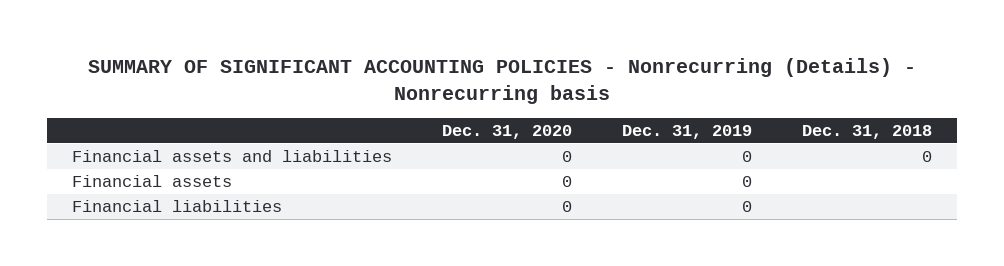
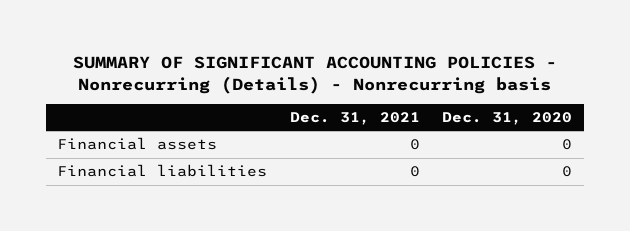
[621,124,752,139] Dec. 31, 2019 -> none
[801,124,932,139] Dec. 31, 2018 -> none
none -> [289,111,420,125] Dec. 31, 2021
[71,150,392,163] Financial assets and liabilities -> none

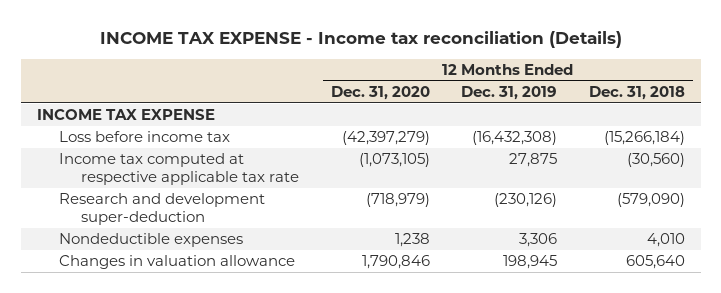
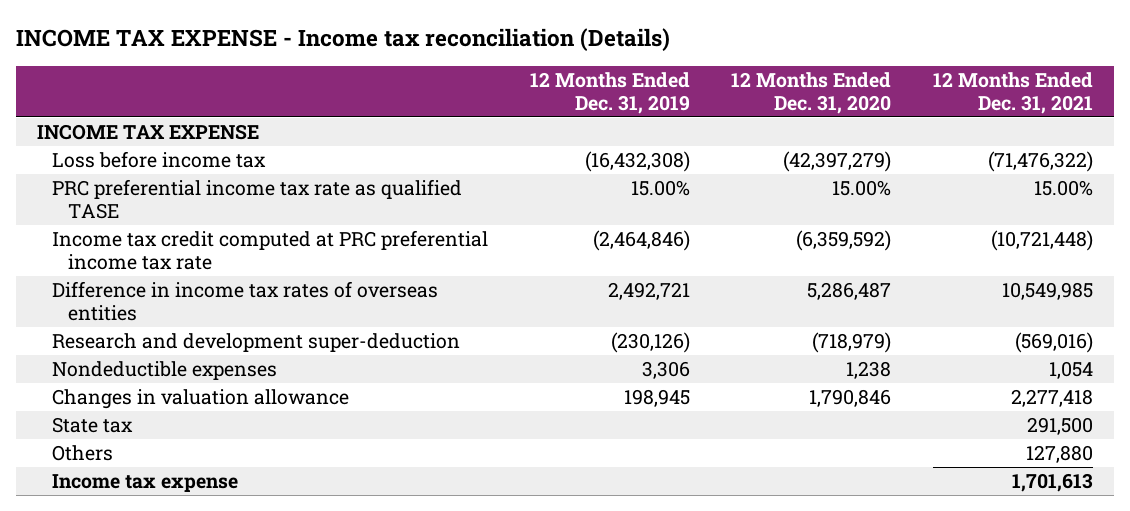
[588,85,685,100] Dec. 31, 2018 -> none
none -> [932,71,1093,114] 12 Months Ended Dec. 31, 2021
none -> [52,178,463,219] PRC preferential income tax rate as qualified TASE
[58,153,300,185] Income tax computed at respective applicable tax rate -> [52,229,489,270] Income tax credit computed at PRC preferential income tax rate
[358,153,430,168] (1,073,105) -> [796,229,892,251] (6,359,592)
[509,153,558,168] 27,875 -> [592,229,690,251] (2,464,846)
none -> [52,280,439,321] Difference in income tax rates of overseas entities
none -> [52,416,134,433] State tax
none -> [52,444,114,461] Others
none -> [52,473,239,492] Income tax expense

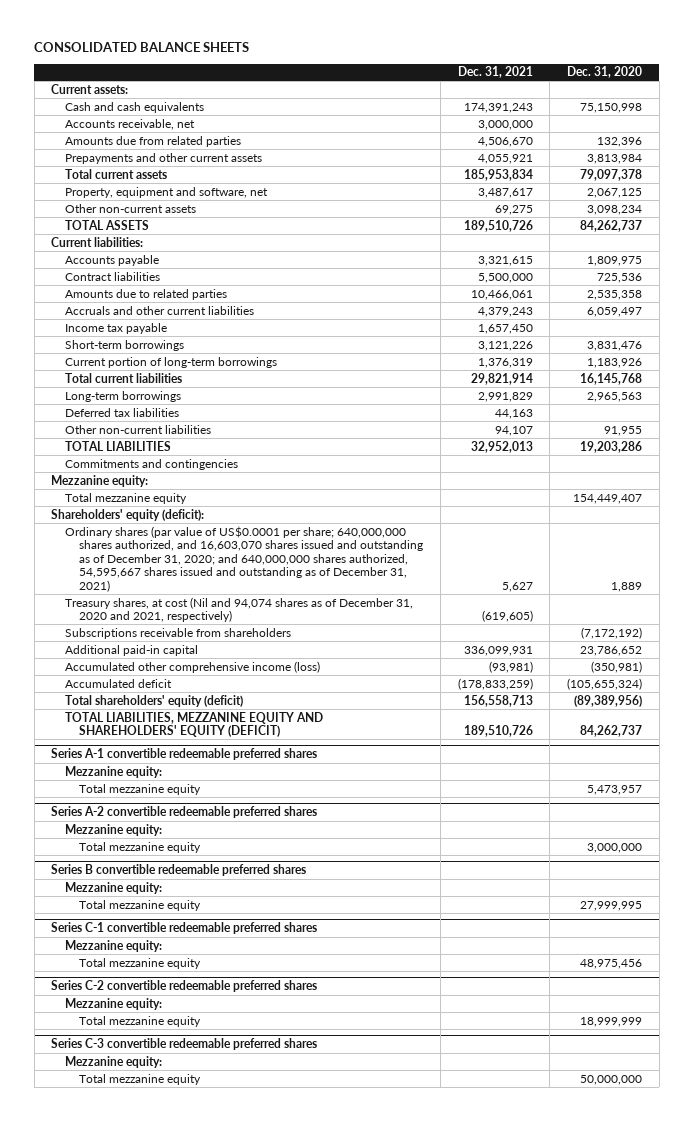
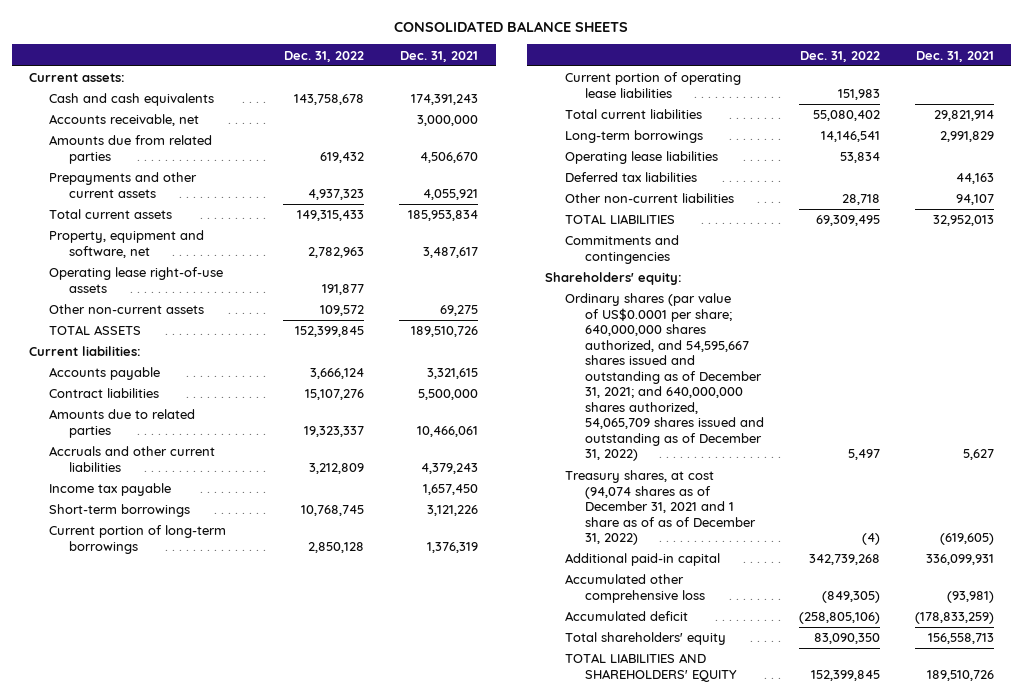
[567,66,643,79] Dec. 31, 2020 -> none
none -> [284,50,365,62] Dec. 31, 2022
none -> [49,267,224,293] Operating lease right-of-use assets
none -> [564,72,741,98] Current portion of operating lease liabilities
none -> [564,151,718,165] Operating lease liabilities
[51,474,149,487] Mezzanine equity: -> none
[65,492,188,504] Total mezzanine equity -> none
[65,627,292,639] Subscriptions receivable from shareholders -> none
[51,508,205,521] Shareholders' equity (deficit): -> [544,272,682,286] Shareholders' equity:
[65,525,424,592] Ordinary shares (par value of US$0.0001 per share; 640,000,000 shares authorized, and 16,603,070 shares issued and outstanding as of December 31, 2020; and 640,000,000 shares authorized, 54,595,667 shares issued and outstanding as of December 31, 2021) -> [564,293,764,462] Ordinary shares (par value of US$0.0001 per share; 640,000,000 shares authorized, and 54,595,667 shares issued and outstanding as of December 31, 2021; and 640,000,000 shares authorized, 54,065,709 shares issued and outstanding as of December 31, 2022)
[65,596,414,623] Treasury shares, at cost (Nil and 94,074 shares as of December 31, 2020 and 2021, respectively) -> [564,470,756,546] Treasury shares, at cost (94,074 shares as of December 31, 2021 and 1 share as of as of December 31, 2022)
[65,660,321,673] Accumulated other comprehensive income (loss) -> [564,574,705,603] Accumulated other comprehensive loss
[51,748,318,761] Series A-1 convertible redeemable preferred shares -> none
[65,765,163,778] Mezzanine equity: -> none
[79,783,202,795] Total mezzanine equity -> none
[51,806,318,819] Series A-2 convertible redeemable preferred shares -> none
[65,823,163,836] Mezzanine equity: -> none
[79,841,202,853] Total mezzanine equity -> none
[51,864,307,877] Series B convertible redeemable preferred shares -> none
[65,881,163,894] Mezzanine equity: -> none
[79,899,202,911] Total mezzanine equity -> none
[51,922,318,935] Series C-1 convertible redeemable preferred shares -> none
[65,939,163,952] Mezzanine equity: -> none
[79,957,202,969] Total mezzanine equity -> none
[51,980,318,993] Series C-2 convertible redeemable preferred shares -> none
[65,997,163,1010] Mezzanine equity: -> none
[79,1015,202,1027] Total mezzanine equity -> none
[51,1038,318,1051] Series C-3 convertible redeemable preferred shares -> none
[65,1055,163,1068] Mezzanine equity: -> none
[79,1073,202,1085] Total mezzanine equity -> none
[65,694,244,707] Total shareholders' equity (deficit) -> [564,632,726,646] Total shareholders' equity
[65,711,324,738] TOTAL LIABILITIES, MEZZANINE EQUITY AND SHAREHOLDERS' EQUITY (DEFICIT) -> [564,653,737,682] TOTAL LIABILITIES AND SHAREHOLDERS' EQUITY

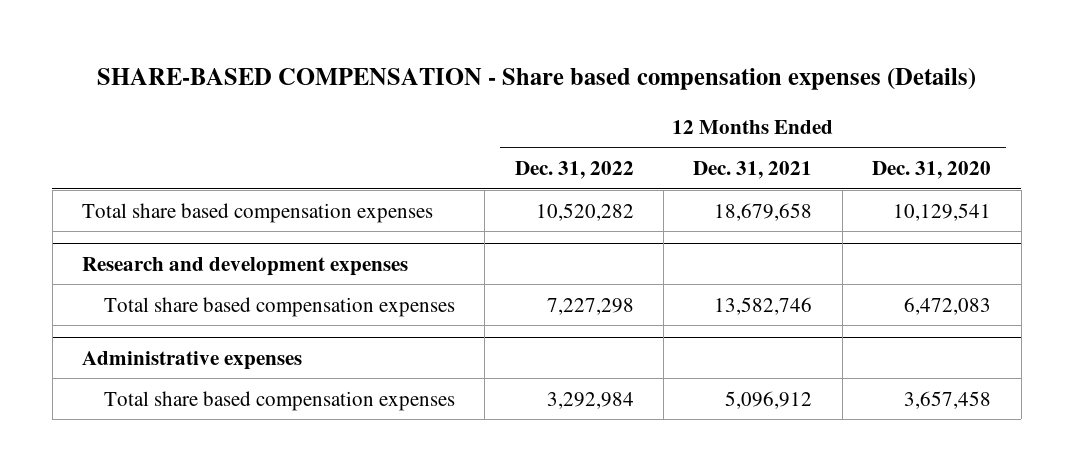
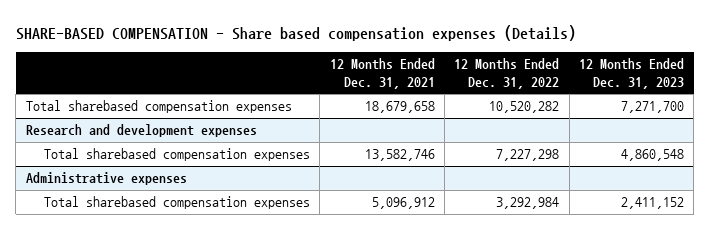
[872,161,992,180] Dec. 31, 2020 -> none
none -> [579,57,685,89] 12 Months Ended Dec. 31, 2023
[82,202,434,223] Total share based compensation expenses -> [25,100,292,114] Total sharebased compensation expenses
[103,296,455,317] Total share based compensation expenses -> [44,148,311,162] Total sharebased compensation expenses
[103,390,455,411] Total share based compensation expenses -> [44,196,311,210] Total sharebased compensation expenses

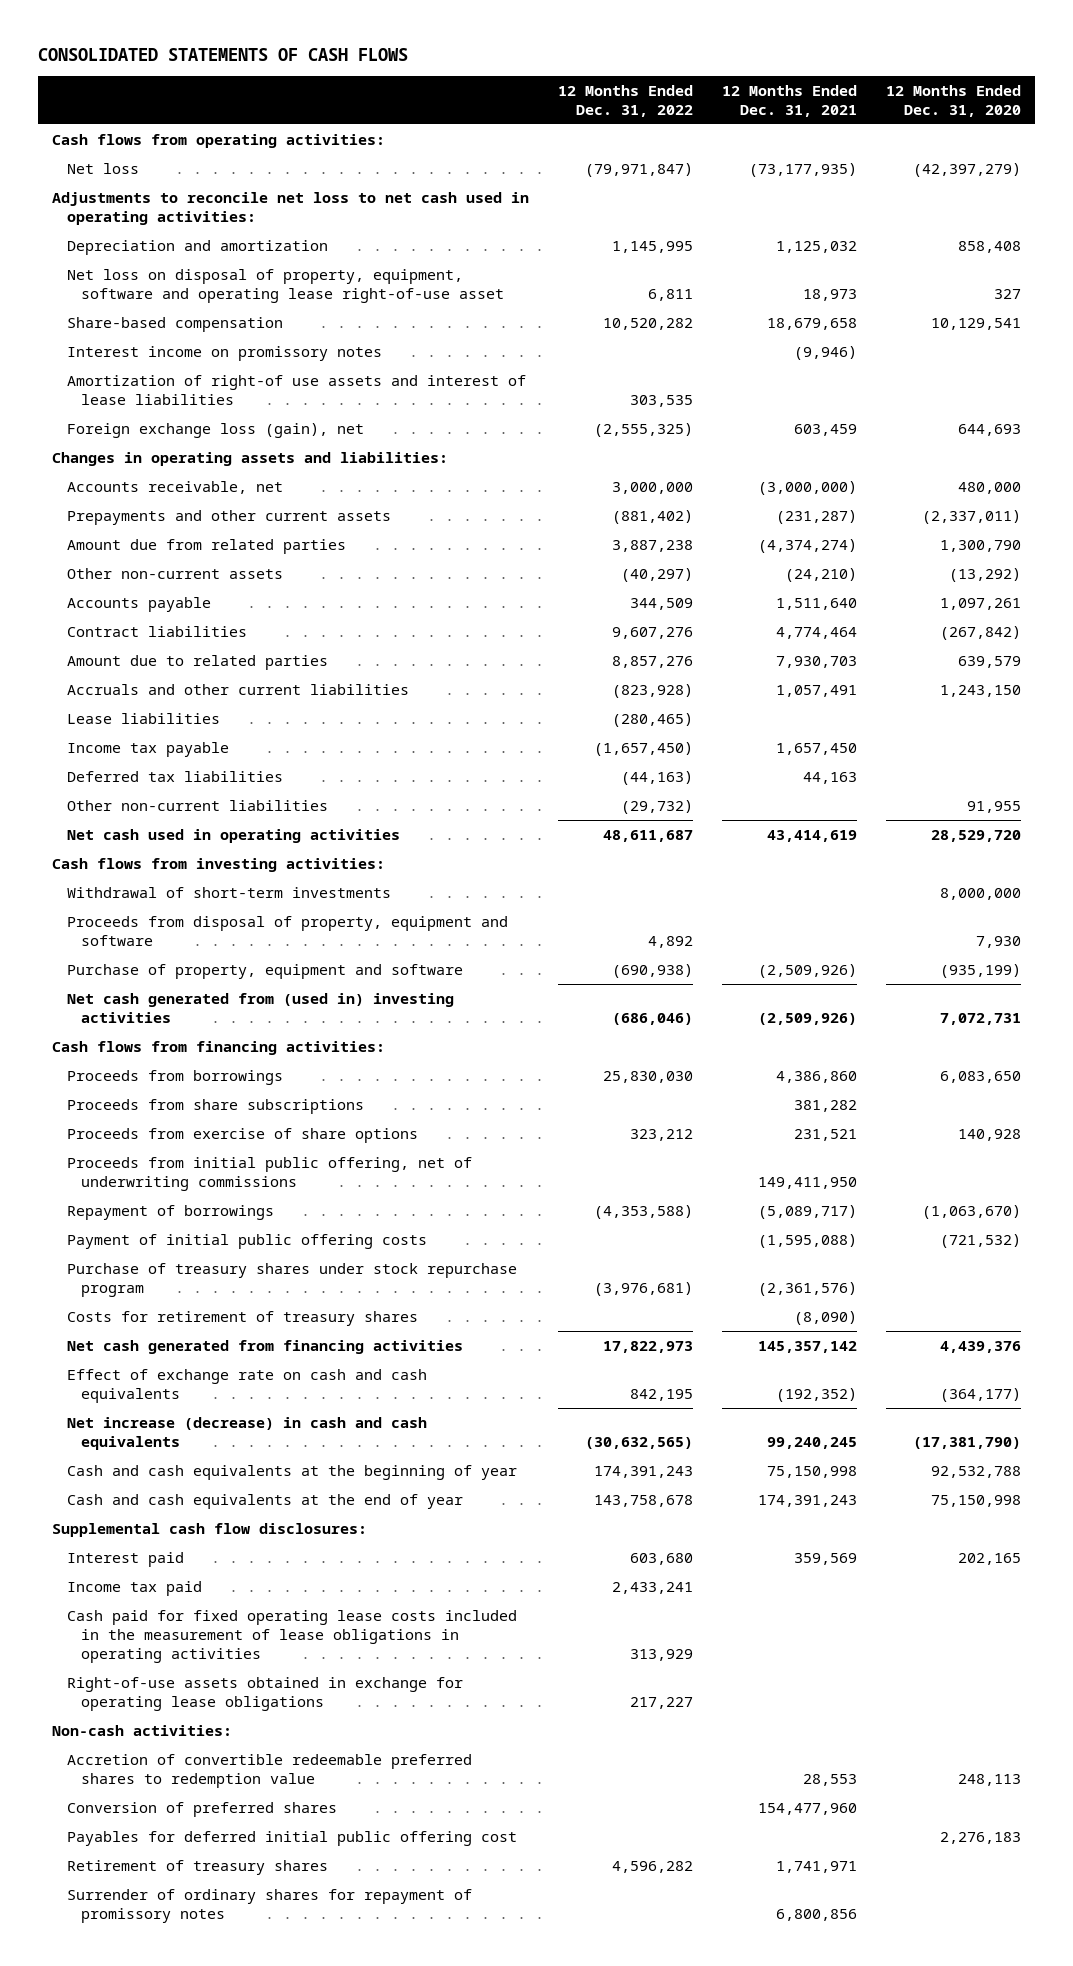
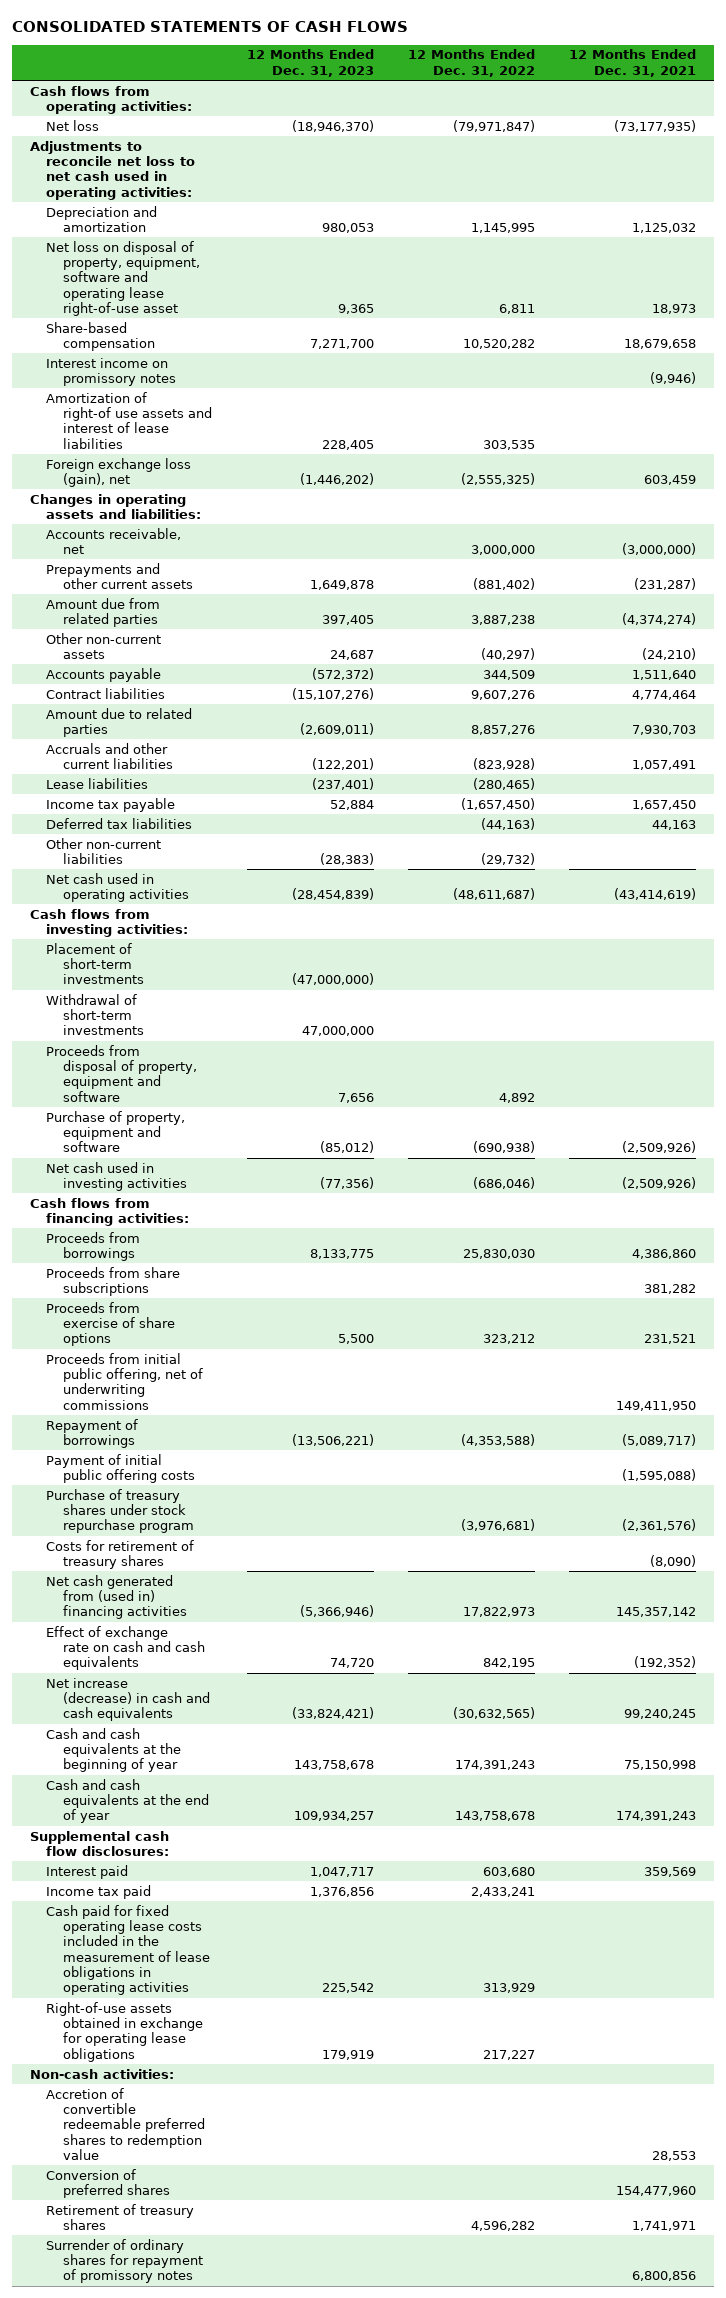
[885,84,1021,117] 12 Months Ended Dec. 31, 2020 -> none
none -> [246,49,374,77] 12 Months Ended Dec. 31, 2023
[602,829,693,842] 48,611,687 -> [453,888,536,901] (48,611,687)
[766,829,857,842] 43,414,619 -> [614,888,697,901] (43,414,619)
none -> [46,942,145,985] Placement of short-term investments
[66,992,454,1023] Net cash generated from (used in) investing activities -> [46,1161,188,1192] Net cash used in investing activities
[66,1339,463,1354] Net cash generated from financing activities -> [46,1574,188,1620] Net cash generated from (used in) financing activities
[66,1830,517,1846] Payables for deferred initial public offering cost -> none

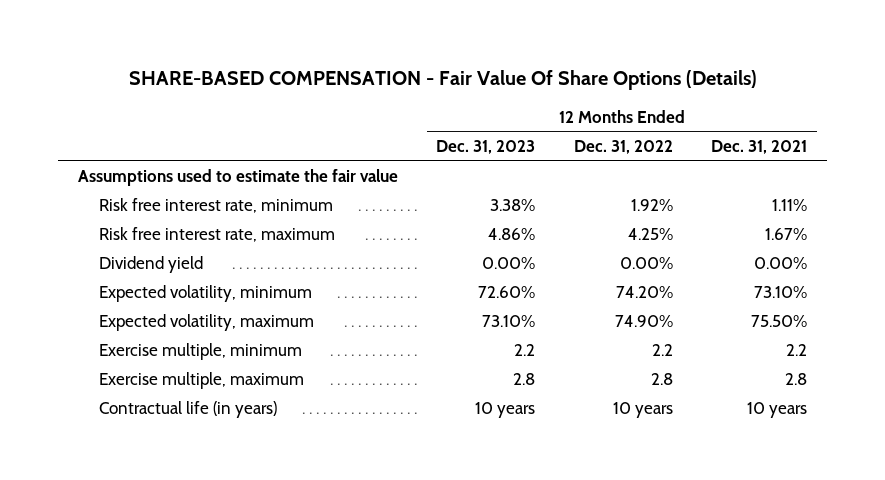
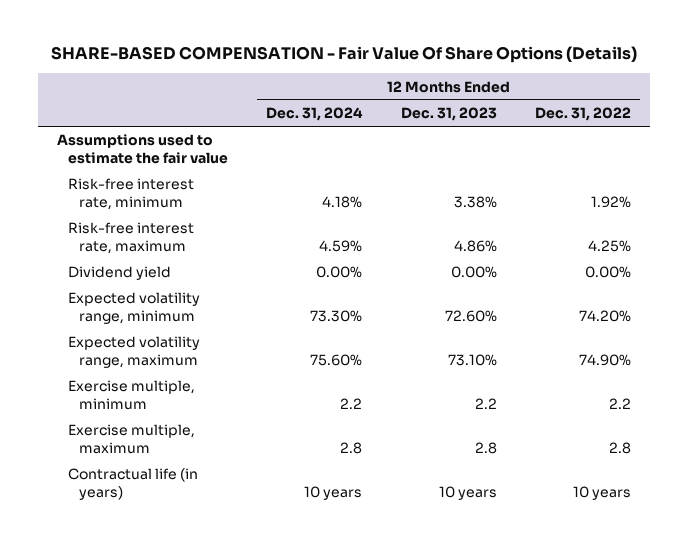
[711,139,808,154] Dec. 31, 2021 -> none
none -> [266,107,364,122] Dec. 31, 2024
[99,197,334,213] Risk free interest rate, minimum -> [67,178,194,210] Risk-free interest rate, minimum
[99,226,336,242] Risk free interest rate, maximum -> [67,222,194,254] Risk-free interest rate, maximum
[99,284,313,302] Expected volatility, minimum -> [67,292,200,324] Expected volatility range, minimum
[99,313,315,331] Expected volatility, maximum -> [67,336,200,368] Expected volatility range, maximum

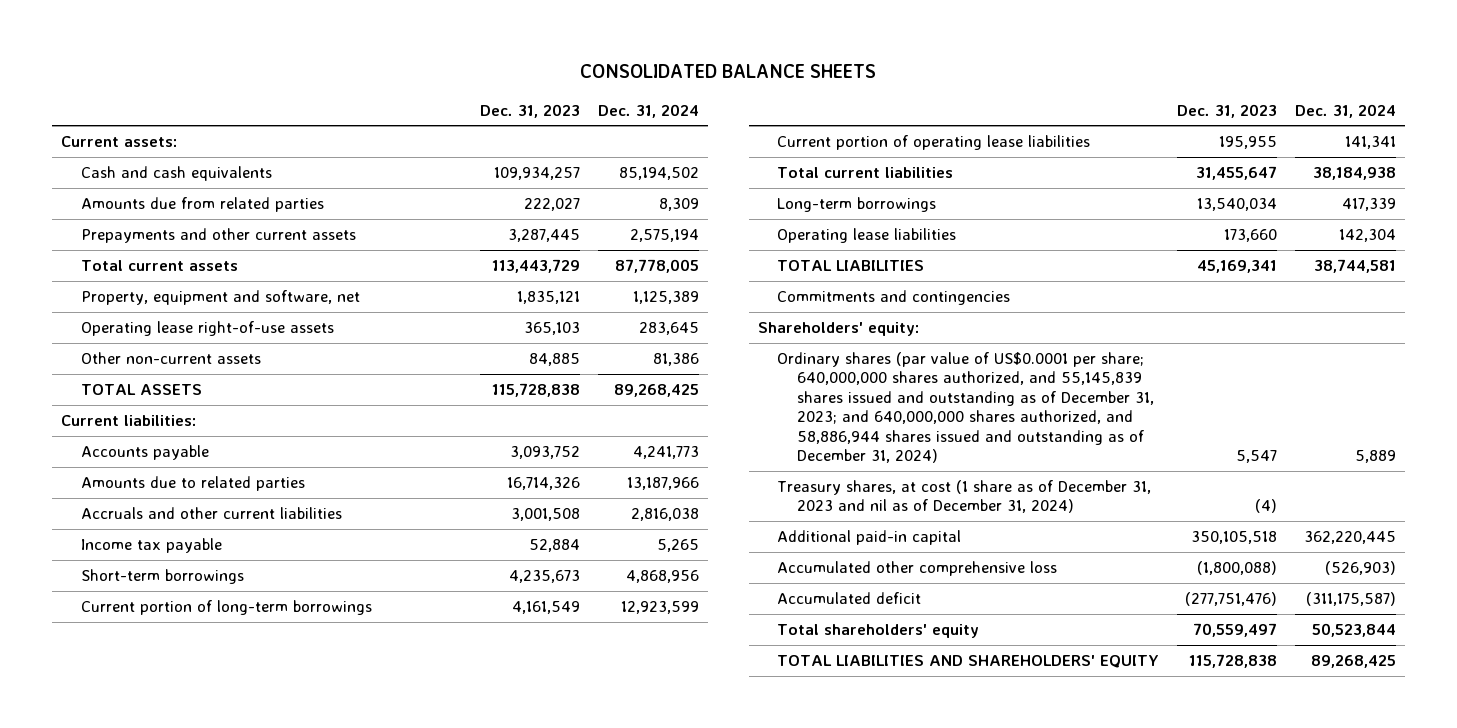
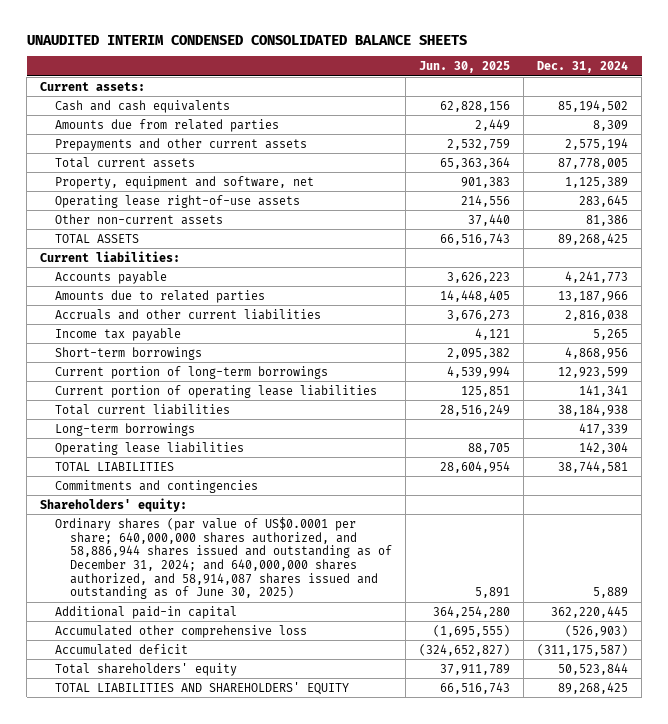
[580,64,877,79] CONSOLIDATED BALANCE SHEETS -> [26,34,467,45] UNAUDITED INTERIM CONDENSED CONSOLIDATED BALANCE SHEETS
[480,103,581,118] Dec. 31, 2023 -> none
none -> [419,61,511,74] Jun. 30, 2025
[777,479,1152,514] Treasury shares, at cost (1 share as of December 31, 2023 and nil as of December 31, 2024) -> none
[777,351,1154,464] Ordinary shares (par value of US$0.0001 per share; 640,000,000 shares authorized, and 55,145,839 shares issued and outstanding as of December 31, 2023; and 640,000,000 shares authorized, and 58,886,944 shares issued and outstanding as of December 31, 2024) -> [55,516,393,600] Ordinary shares (par value of US$0.0001 per share; 640,000,000 shares authorized, and 58,886,944 shares issued and outstanding as of December 31, 2024; and 640,000,000 shares authorized, and 58,914,087 shares issued and outstanding as of June 30, 2025)

